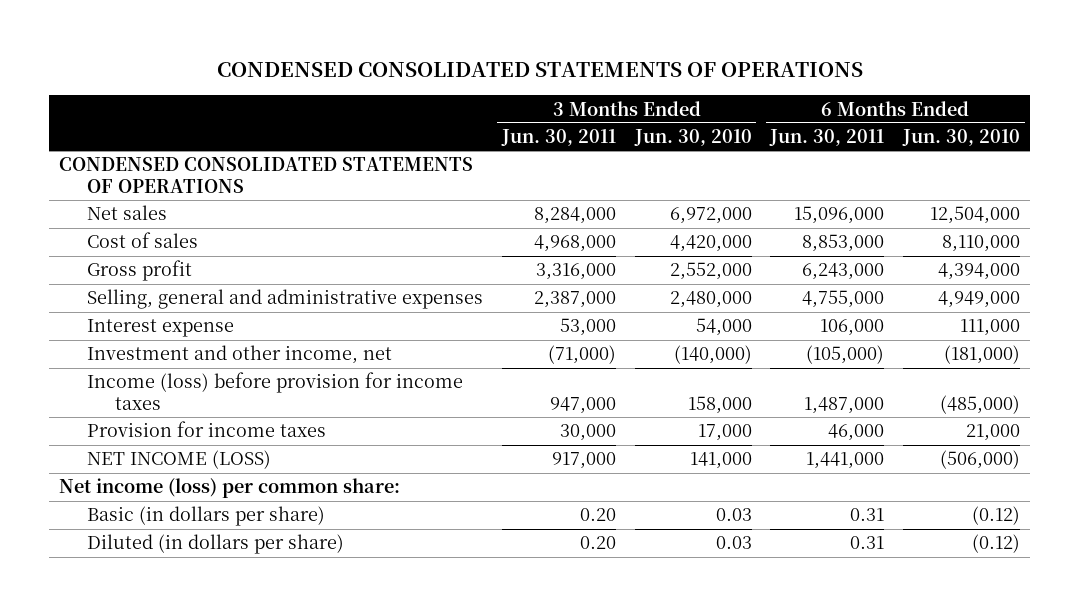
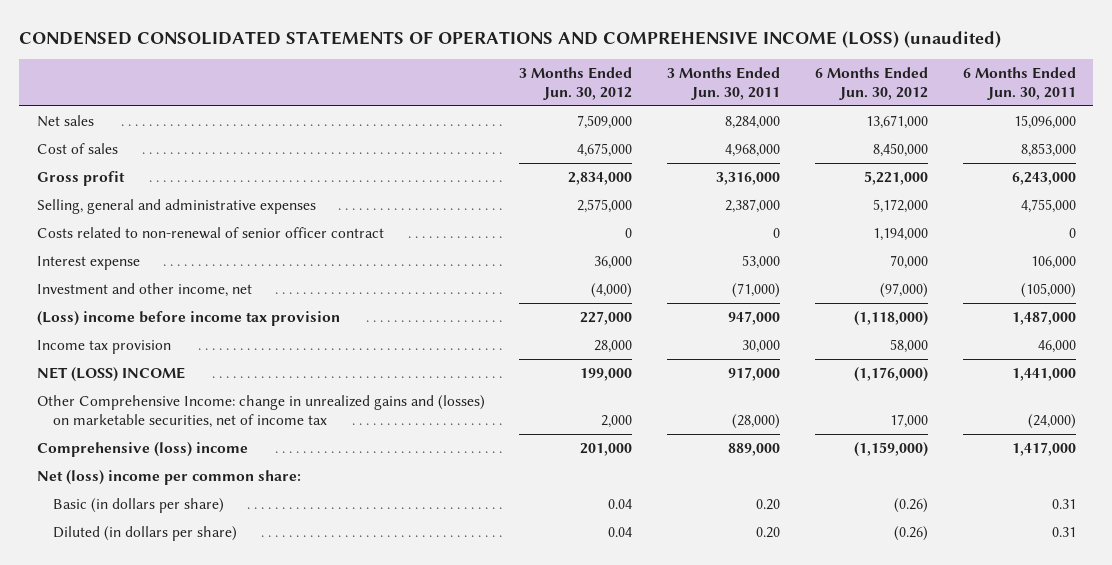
[216,62,863,78] CONDENSED CONSOLIDATED STATEMENTS OF OPERATIONS -> [19,30,1002,48] CONDENSED CONSOLIDATED STATEMENTS OF OPERATIONS AND COMPREHENSIVE INCOME (LOSS) (unaudited)
[633,129,752,147] Jun. 30, 2010 -> none
[902,129,1021,147] Jun. 30, 2010 -> none
none -> [519,67,633,101] 3 Months Ended Jun. 30, 2012
none -> [815,67,929,101] 6 Months Ended Jun. 30, 2012
[58,157,473,193] CONDENSED CONSOLIDATED STATEMENTS OF OPERATIONS -> none
none -> [36,226,384,239] Costs related to non-renewal of senior officer contract
[86,372,463,410] Income (loss) before provision for income taxes -> [36,310,340,326] (Loss) income before income tax provision
[86,421,326,438] Provision for income taxes -> [36,339,171,354] Income tax provision
[86,450,271,470] NET INCOME (LOSS) -> [36,366,185,382] NET (LOSS) INCOME
none -> [36,394,485,428] Other Comprehensive Income: change in unrealized gains and (losses) on marketable securities, net of income tax
none -> [36,441,248,457] Comprehensive (loss) income
[58,478,400,499] Net income (loss) per common share: -> [36,469,301,485] Net (loss) income per common share:

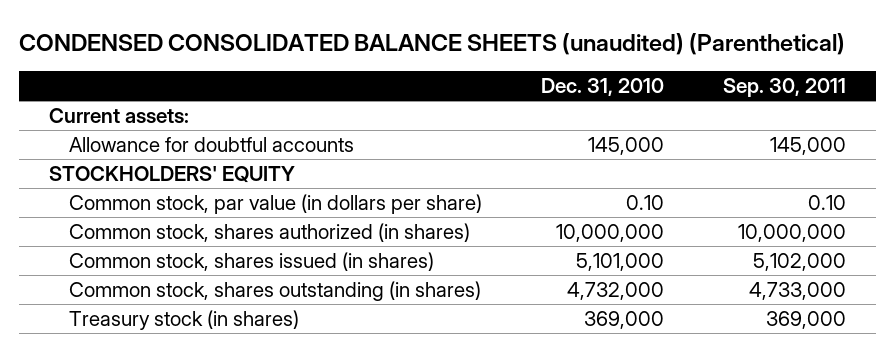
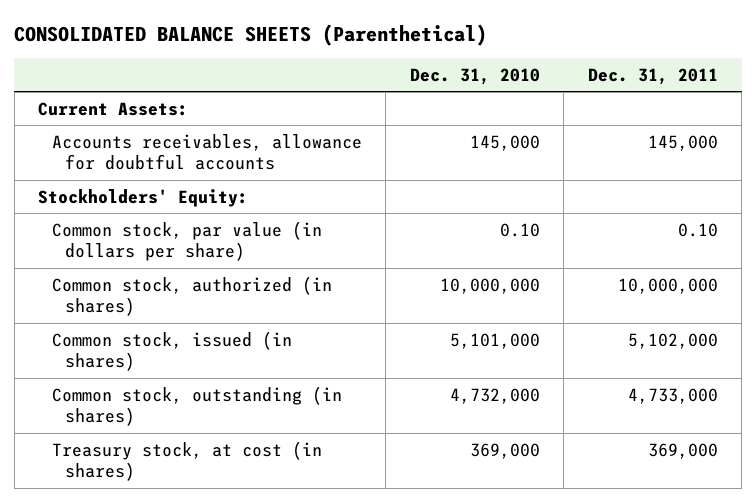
[18,32,845,55] CONDENSED CONSOLIDATED BALANCE SHEETS (unaudited) (Parenthetical) -> [14,24,488,47] CONSOLIDATED BALANCE SHEETS (Parenthetical)
[723,78,847,98] Sep. 30, 2011 -> none
none -> [587,68,718,86] Dec. 31, 2011
[48,108,189,124] Current assets: -> [38,101,189,116] Current Assets:
[68,137,354,153] Allowance for doubtful accounts -> [51,133,362,171] Accounts receivables, allowance for doubtful accounts
[48,166,295,184] STOCKHOLDERS' EQUITY -> [38,188,249,207] Stockholders' Equity:
[68,223,470,243] Common stock, shares authorized (in shares) -> [51,275,332,317] Common stock, authorized (in shares)
[68,252,434,272] Common stock, shares issued (in shares) -> [51,330,292,372] Common stock, issued (in shares)
[68,281,481,302] Common stock, shares outstanding (in shares) -> [51,385,342,427] Common stock, outstanding (in shares)
[68,310,299,331] Treasury stock (in shares) -> [51,440,322,482] Treasury stock, at cost (in shares)

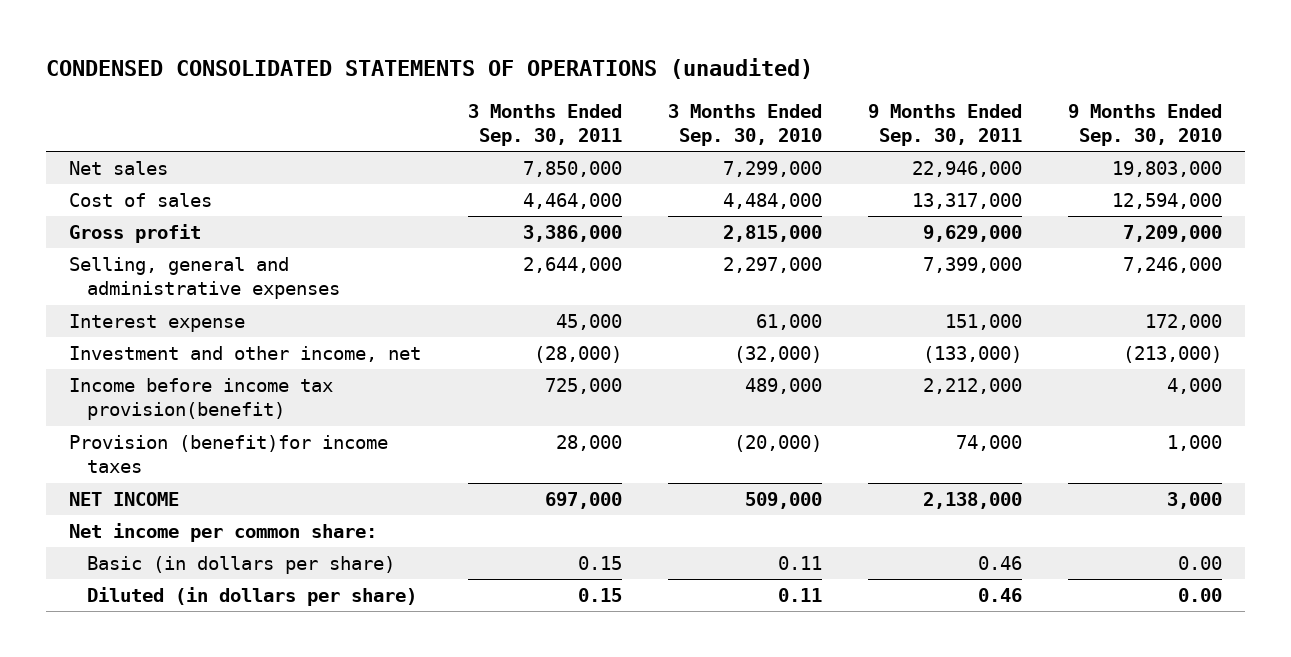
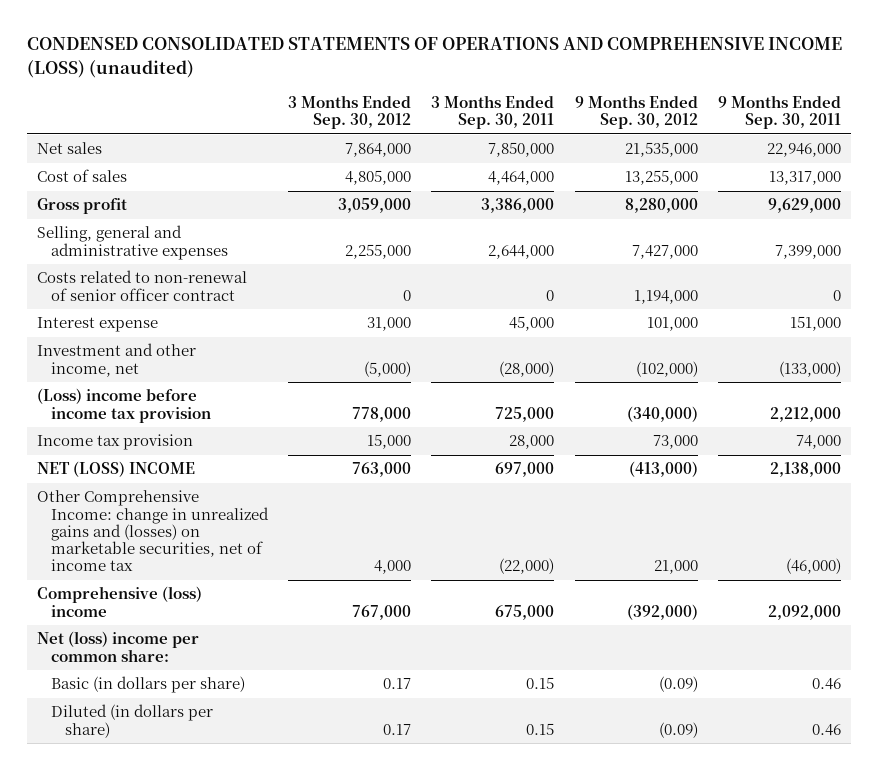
[46,57,814,79] CONDENSED CONSOLIDATED STATEMENTS OF OPERATIONS (unaudited) -> [27,37,843,78] CONDENSED CONSOLIDATED STATEMENTS OF OPERATIONS AND COMPREHENSIVE INCOME (LOSS) (unaudited)
[667,103,822,147] 3 Months Ended Sep. 30, 2010 -> none
[1068,103,1223,147] 9 Months Ended Sep. 30, 2010 -> none
none -> [288,94,412,130] 3 Months Ended Sep. 30, 2012
none -> [574,94,698,130] 9 Months Ended Sep. 30, 2012
none -> [37,270,248,301] Costs related to non-renewal of senior officer contract
[69,378,334,421] Income before income tax provision(benefit) -> [37,388,212,423] (Loss) income before income tax provision
[69,435,389,474] Provision (benefit)for income taxes -> [37,434,194,451] Income tax provision
[69,492,180,507] NET INCOME -> [37,461,196,478] NET (LOSS) INCOME
none -> [37,490,270,572] Other Comprehensive Income: change in unrealized gains and (losses) on marketable securities, net of income tax
none -> [37,586,203,617] Comprehensive (loss) income
[69,523,378,543] Net income per common share: -> [37,631,200,662] Net (loss) income per common share:

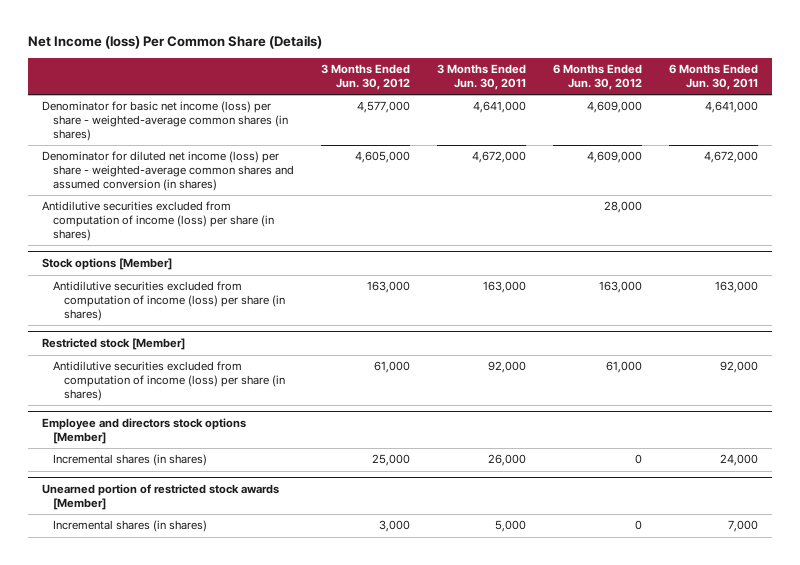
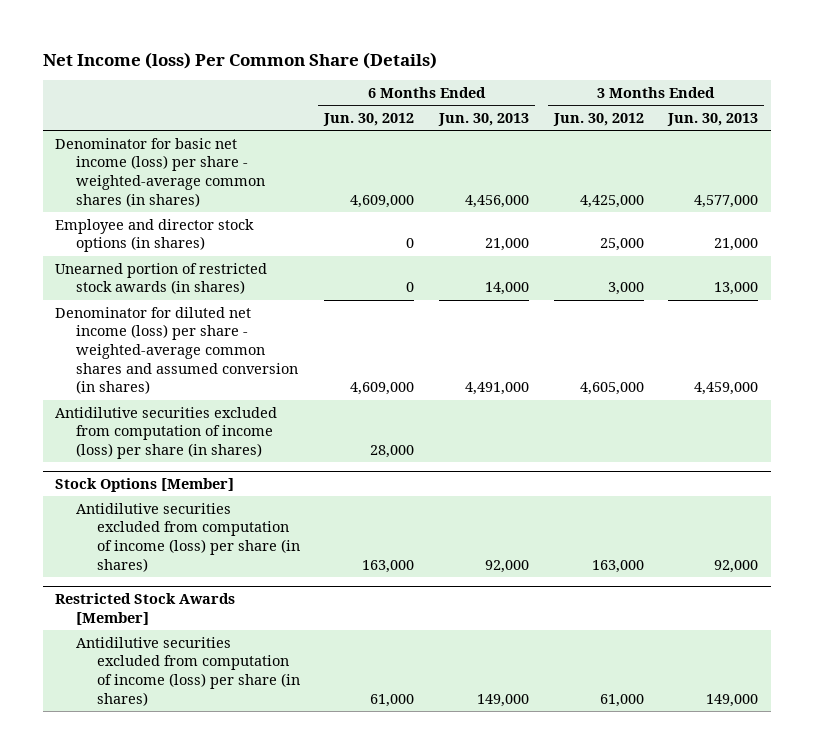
[436,64,526,91] 3 Months Ended Jun. 30, 2011 -> none
[669,64,759,91] 6 Months Ended Jun. 30, 2011 -> none
none -> [438,113,530,127] Jun. 30, 2013
none -> [667,113,759,127] Jun. 30, 2013
[356,101,410,114] 4,577,000 -> [579,194,644,208] 4,425,000
none -> [55,218,255,253] Employee and director stock options (in shares)
none -> [55,262,268,295] Unearned portion of restricted stock awards (in shares)
[41,258,172,271] Stock options [Member] -> [55,478,235,493] Stock Options [Member]
[41,338,185,351] Restricted stock [Member] -> [55,593,236,625] Restricted Stock Awards [Member]
[41,418,246,445] Employee and directors stock options [Member] -> none
[52,454,207,467] Incremental shares (in shares) -> none
[41,484,279,511] Unearned portion of restricted stock awards [Member] -> none
[52,520,207,533] Incremental shares (in shares) -> none

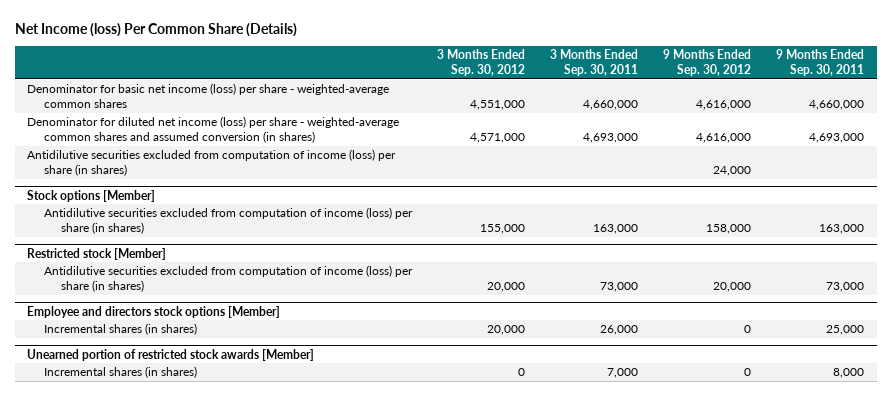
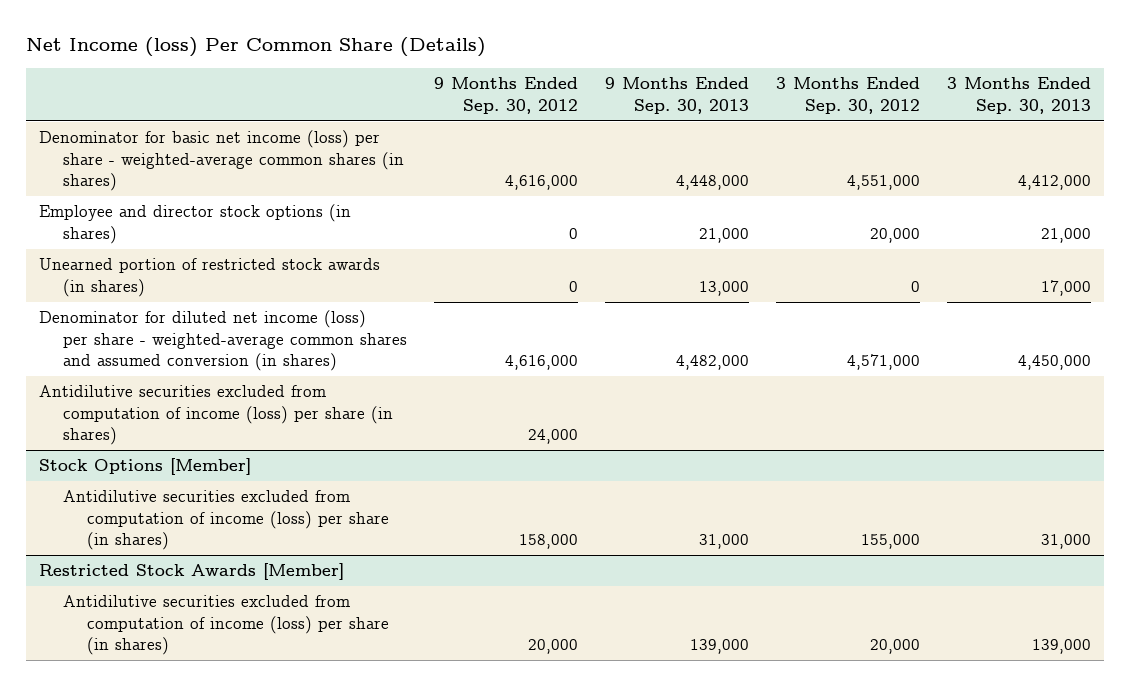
[550,49,639,77] 3 Months Ended Sep. 30, 2011 -> none
[776,49,865,77] 9 Months Ended Sep. 30, 2011 -> none
none -> [605,77,750,114] 9 Months Ended Sep. 30, 2013
none -> [946,77,1091,114] 3 Months Ended Sep. 30, 2013
[27,83,390,109] Denominator for basic net income (loss) per share - weighted-average common shares -> [39,130,405,191] Denominator for basic net income (loss) per share - weighted-average common shares (in shares)
none -> [39,204,352,244] Employee and director stock options (in shares)
none -> [39,258,381,297] Unearned portion of restricted stock awards (in shares)
[27,189,156,202] Stock options [Member] -> [39,458,252,476] Stock Options [Member]
[27,247,167,260] Restricted stock [Member] -> [39,563,345,581] Restricted Stock Awards [Member]
[27,305,281,318] Employee and directors stock options [Member] -> none
[44,323,198,336] Incremental shares (in shares) -> none
[27,348,315,361] Unearned portion of restricted stock awards [Member] -> none
[44,366,198,379] Incremental shares (in shares) -> none

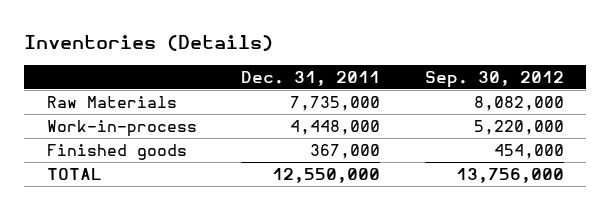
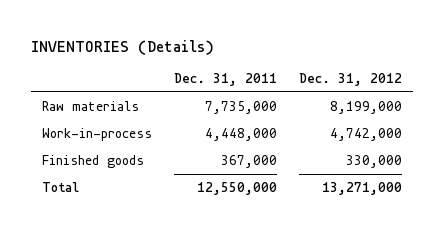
[24,34,274,51] Inventories (Details) -> [31,39,215,55] INVENTORIES (Details)
[425,70,565,88] Sep. 30, 2012 -> none
none -> [298,72,402,86] Dec. 31, 2012
[46,95,177,108] Raw Materials -> [42,100,140,111] Raw materials
[46,167,102,180] TOTAL -> [42,181,80,192] Total

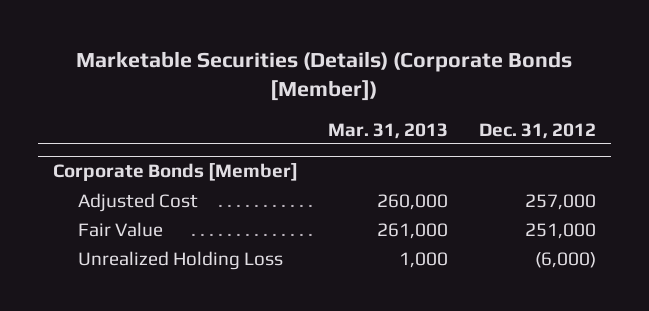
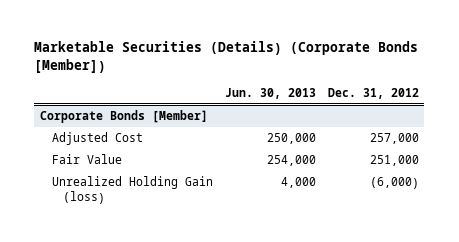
[328,122,449,139] Mar. 31, 2013 -> none
none -> [224,87,316,99] Jun. 30, 2013
[78,250,284,270] Unrealized Holding Loss -> [51,176,213,204] Unrealized Holding Gain (loss)

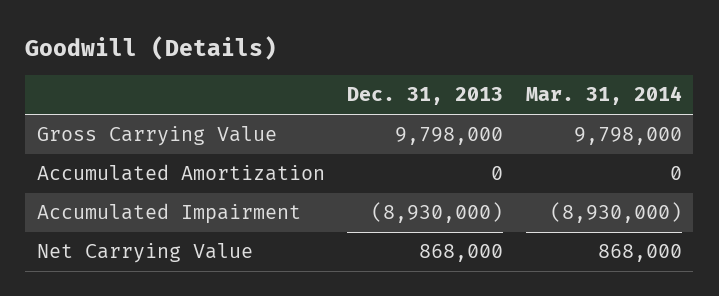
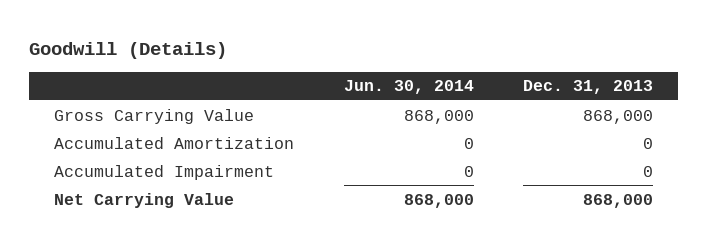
[526,86,683,106] Mar. 31, 2014 -> none
none -> [343,80,474,95] Jun. 30, 2014
[395,127,504,146] 9,798,000 -> [583,109,654,124] 868,000
[371,202,504,224] (8,930,000) -> [643,165,654,177] 0

